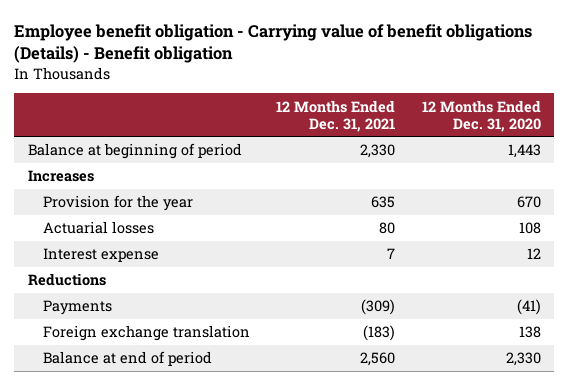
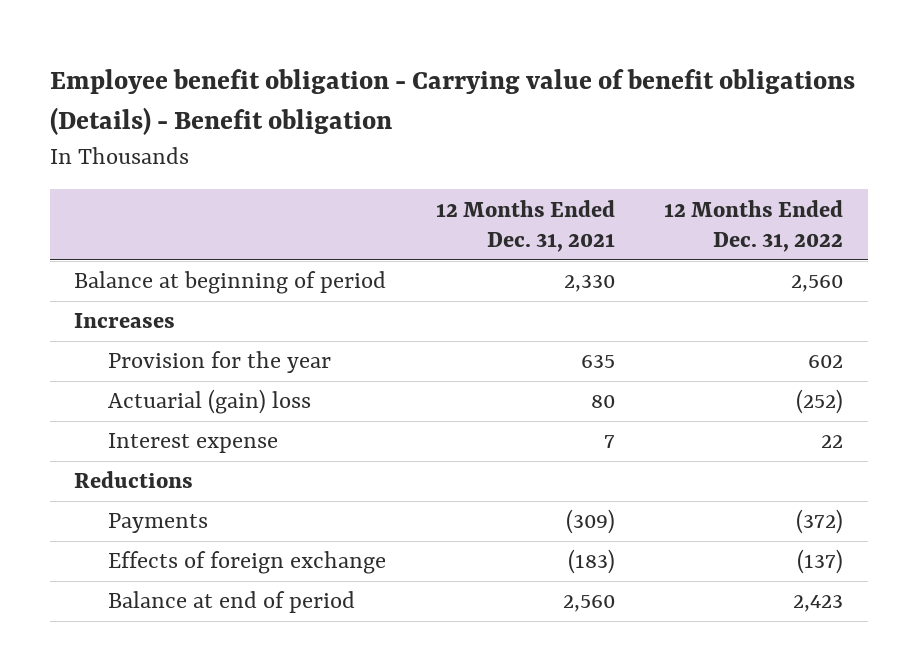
[421,99,541,132] 12 Months Ended Dec. 31, 2020 -> none
none -> [664,199,844,252] 12 Months Ended Dec. 31, 2022
[42,221,154,235] Actuarial losses -> [108,389,312,415] Actuarial (gain) loss
[42,325,250,342] Foreign exchange translation -> [108,551,387,575] Effects of foreign exchange

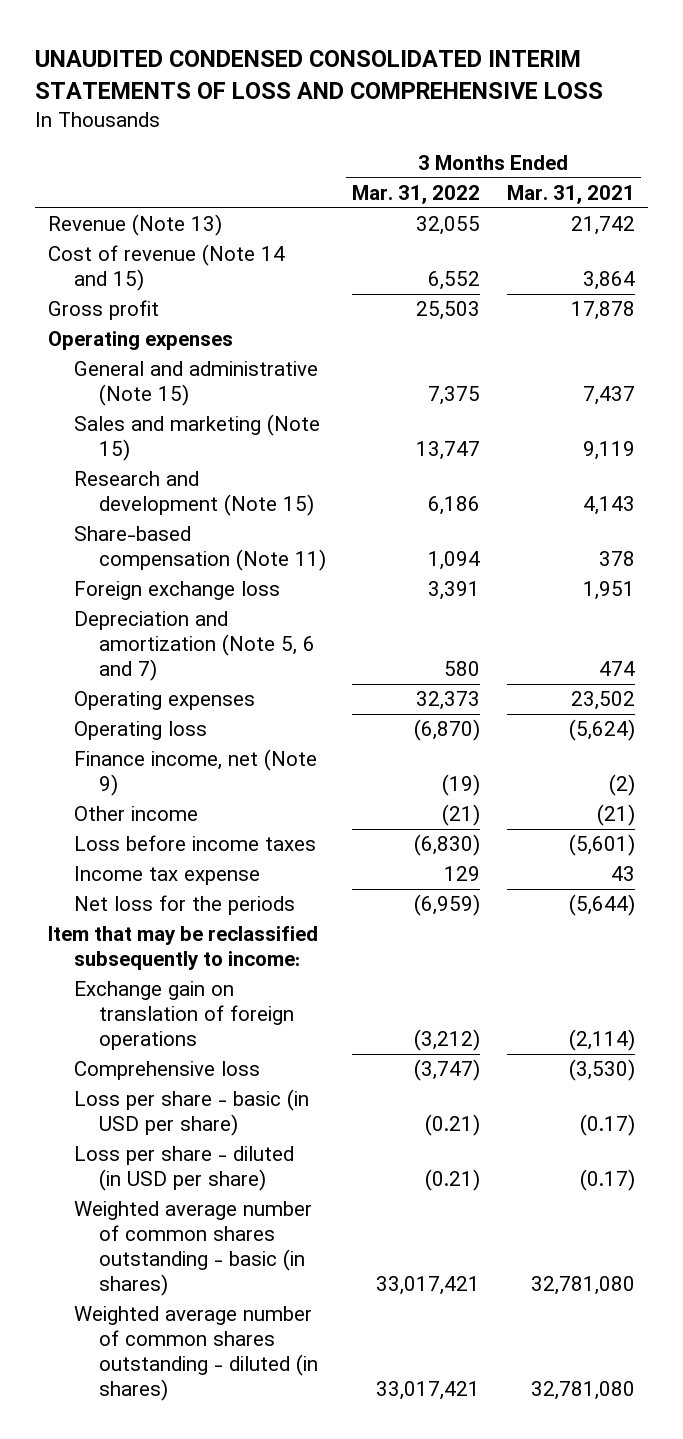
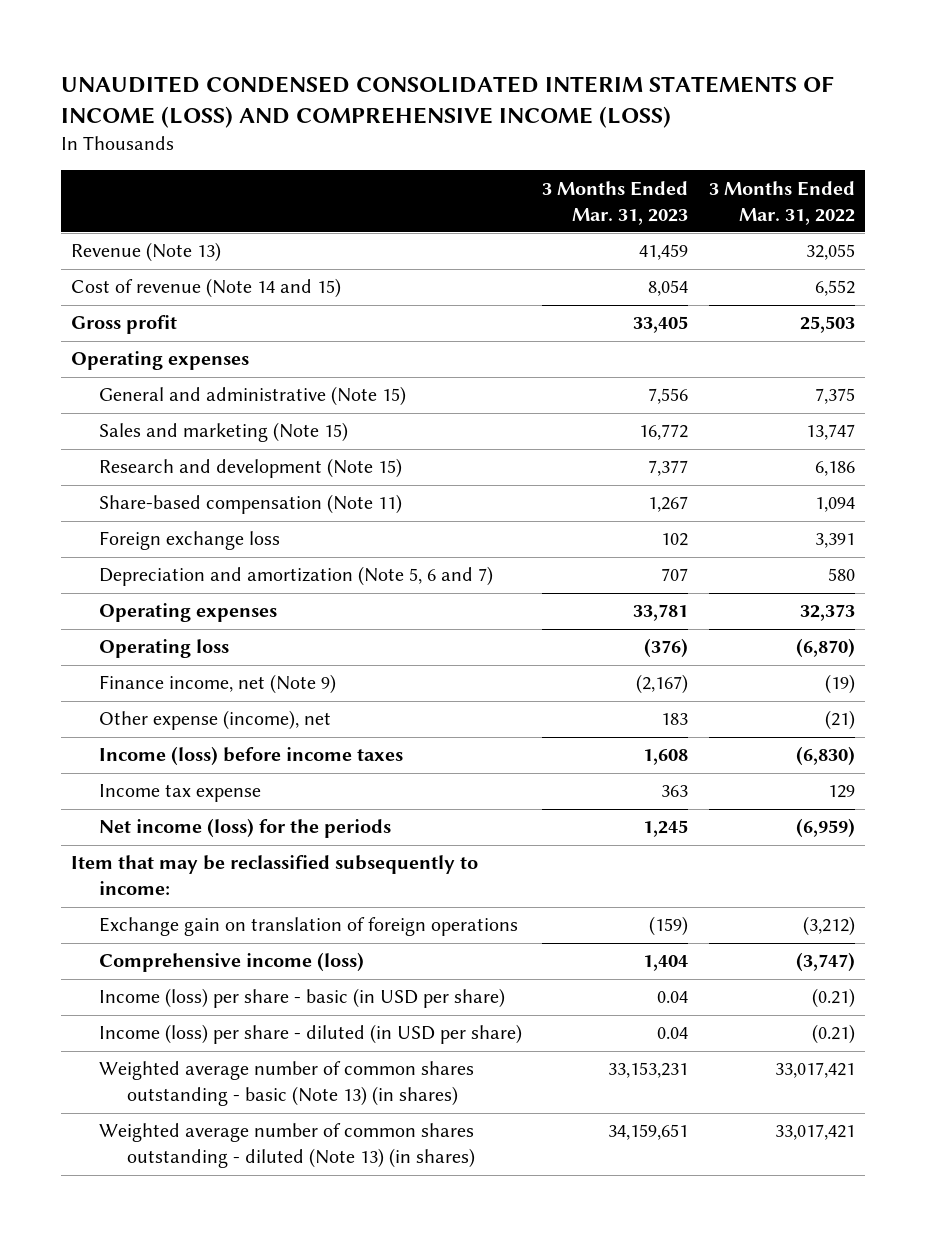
[35,50,604,100] UNAUDITED CONDENSED CONSOLIDATED INTERIM STATEMENTS OF LOSS AND COMPREHENSIVE LOSS -> [60,75,834,128] UNAUDITED CONDENSED CONSOLIDATED INTERIM STATEMENTS OF INCOME (LOSS) AND COMPREHENSIVE INCOME (LOSS)
[506,185,635,205] Mar. 31, 2021 -> none
none -> [542,180,689,225] 3 Months Ended Mar. 31, 2023
[73,806,198,822] Other income -> [98,710,331,731] Other expense (income), net
[73,835,316,852] Loss before income taxes -> [98,746,403,767] Income (loss) before income taxes
[73,895,295,916] Net loss for the periods -> [98,818,391,839] Net income (loss) for the periods
[73,1061,260,1081] Comprehensive loss -> [98,952,364,973] Comprehensive income (loss)
[73,1089,309,1137] Loss per share - basic (in USD per share) -> [98,988,505,1009] Income (loss) per share - basic (in USD per share)
[73,1146,294,1192] Loss per share - diluted (in USD per share) -> [98,1024,522,1045] Income (loss) per share - diluted (in USD per share)
[73,1201,312,1297] Weighted average number of common shares outstanding - basic (in shares) -> [98,1061,474,1107] Weighted average number of common shares outstanding - basic (Note 13) (in shares)
[73,1306,319,1402] Weighted average number of common shares outstanding - diluted (in shares) -> [98,1123,475,1169] Weighted average number of common shares outstanding - diluted (Note 13) (in shares)

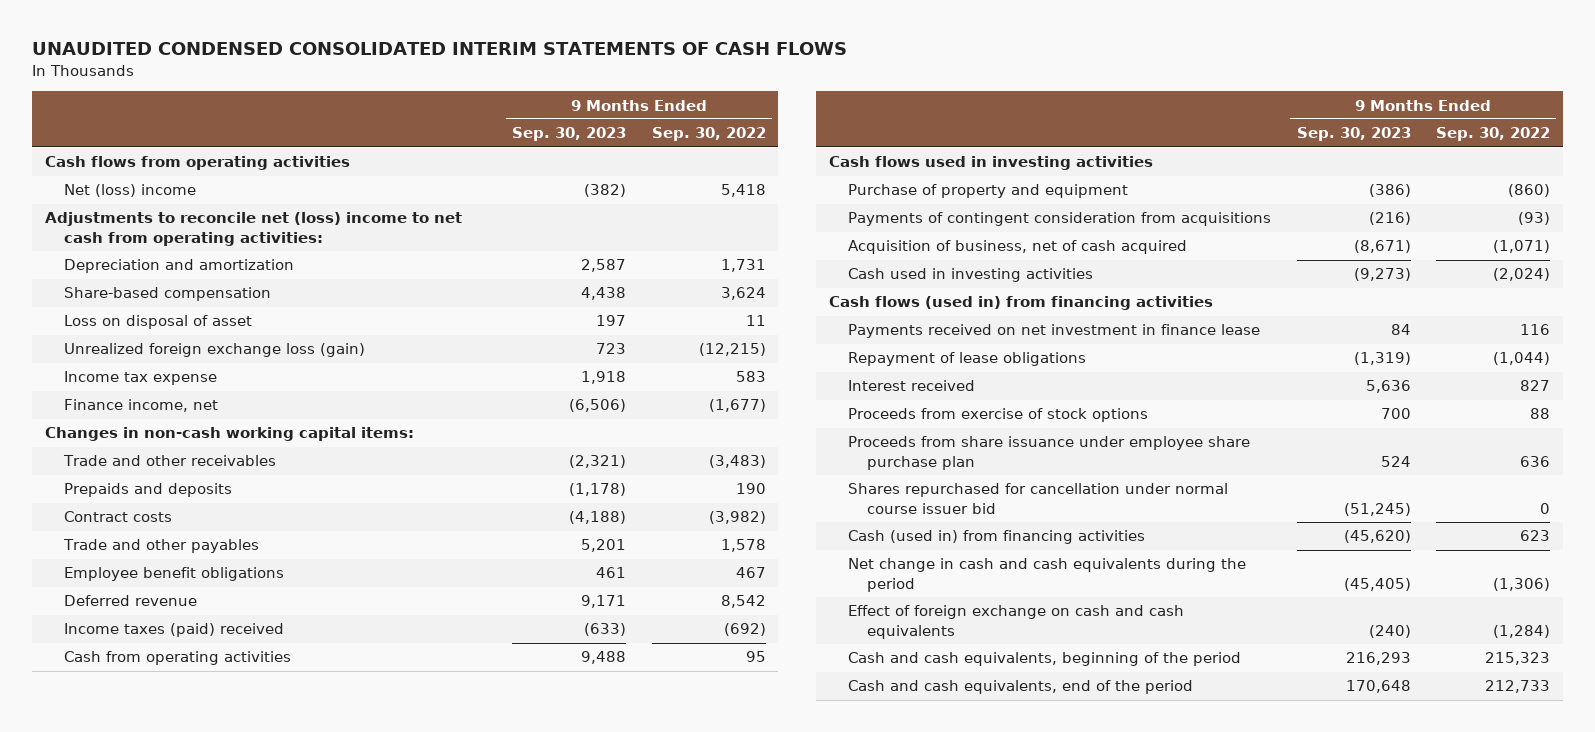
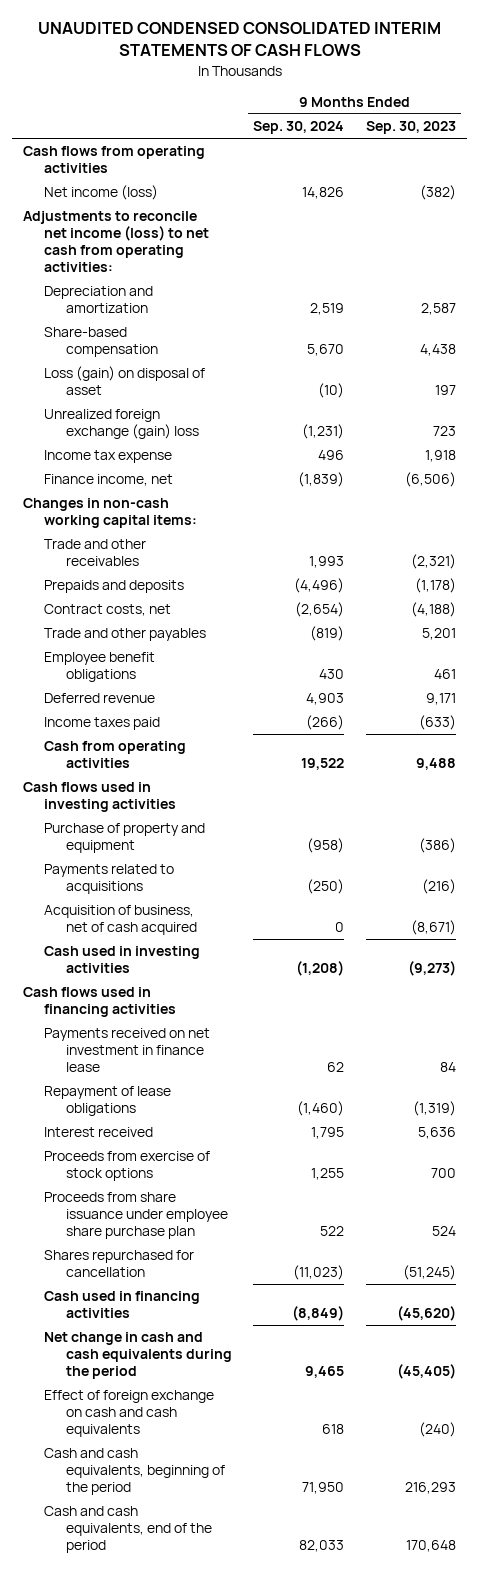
[651,127,766,142] Sep. 30, 2022 -> none
none -> [253,121,345,135] Sep. 30, 2024
[63,184,196,198] Net (loss) income -> [44,185,159,201] Net income (loss)
[44,212,462,246] Adjustments to reconcile net (loss) income to net cash from operating activities: -> [23,211,210,273] Adjustments to reconcile net income (loss) to net cash from operating activities:
[63,315,252,330] Loss on disposal of asset -> [44,366,206,396] Loss (gain) on disposal of asset
[63,343,365,358] Unrealized foreign exchange loss (gain) -> [44,409,199,440] Unrealized foreign exchange (gain) loss
[63,511,172,523] Contract costs -> [44,604,172,617] Contract costs, net
[63,623,284,638] Income taxes (paid) received -> [44,717,161,731] Income taxes paid
[848,212,1272,227] Payments of contingent consideration from acquisitions -> [44,864,175,895] Payments related to acquisitions
[828,296,1213,311] Cash flows (used in) from financing activities -> [23,987,177,1018] Cash flows used in financing activities
[848,483,1229,514] Shares repurchased for cancellation under normal course issuer bid -> [44,1250,195,1278] Shares repurchased for cancellation
[848,530,1146,545] Cash (used in) from financing activities -> [44,1291,201,1319] Cash used in financing activities

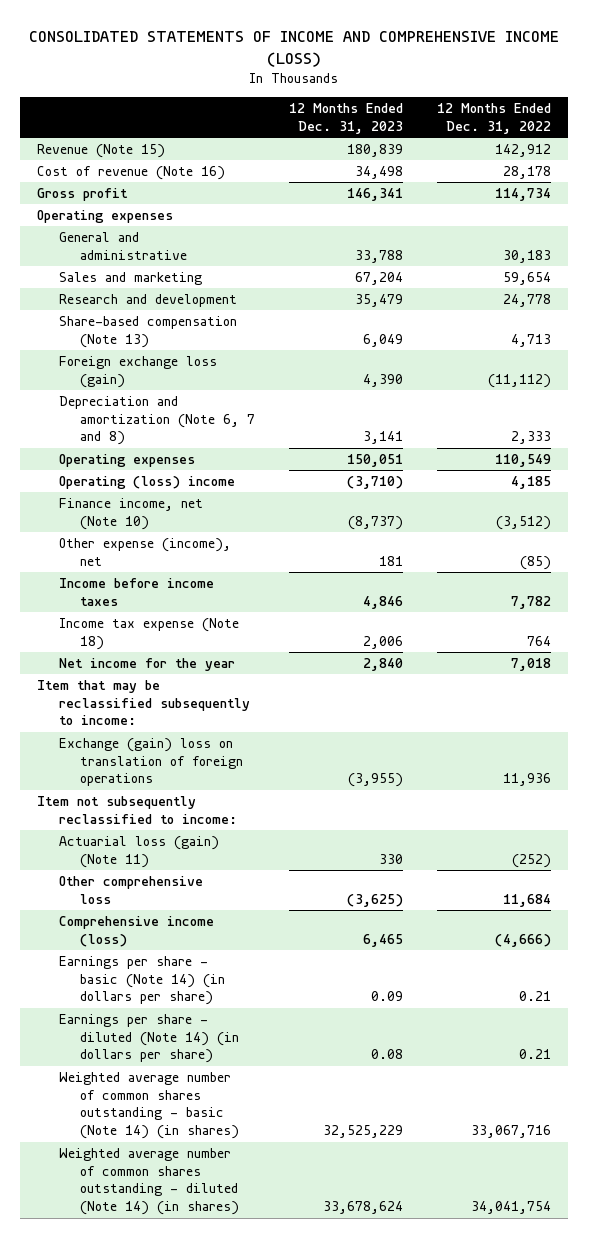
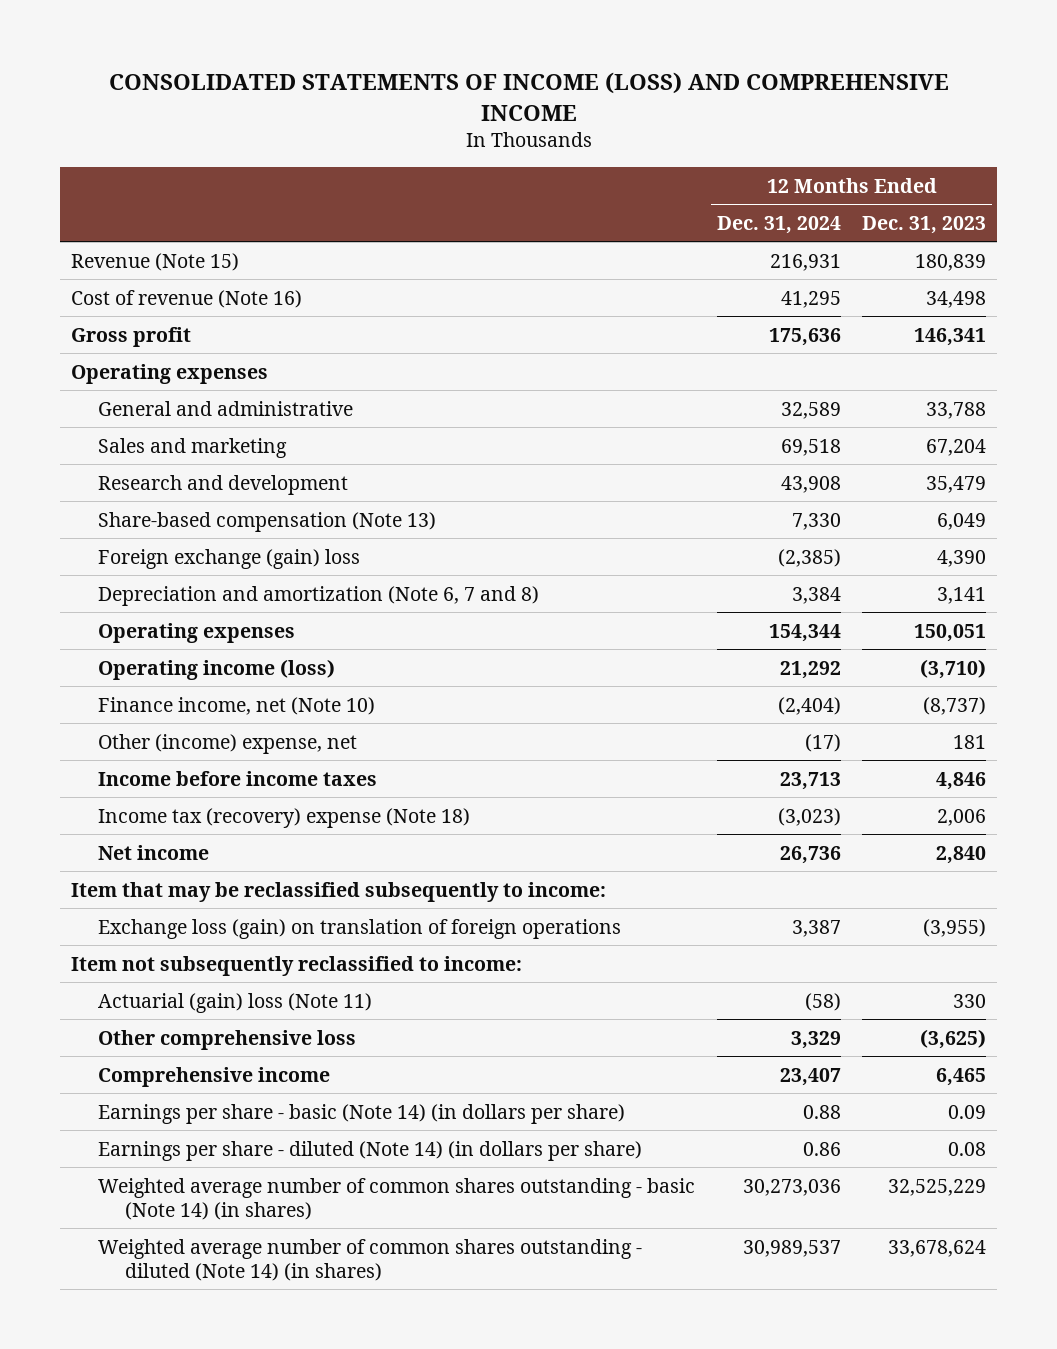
[29,31,560,67] CONSOLIDATED STATEMENTS OF INCOME AND COMPREHENSIVE INCOME (LOSS) -> [108,72,949,121] CONSOLIDATED STATEMENTS OF INCOME (LOSS) AND COMPREHENSIVE INCOME
[437,102,552,134] 12 Months Ended Dec. 31, 2022 -> none
none -> [716,215,841,234] Dec. 31, 2024
[58,356,217,388] Foreign exchange loss (gain) -> [97,548,360,569] Foreign exchange (gain) loss
[58,476,235,490] Operating (loss) income -> [97,658,335,680] Operating income (loss)
[58,538,231,566] Other expense (income), net -> [97,733,357,754] Other (income) expense, net
[58,618,239,650] Income tax expense (Note 18) -> [97,807,470,828] Income tax (recovery) expense (Note 18)
[58,658,235,672] Net income for the year -> [97,844,209,860] Net income
[58,738,243,787] Exchange (gain) loss on translation of foreign operations -> [97,918,621,939] Exchange loss (gain) on translation of foreign operations
[58,836,219,868] Actuarial loss (gain) (Note 11) -> [97,992,372,1013] Actuarial (gain) loss (Note 11)
[58,916,214,947] Comprehensive income (loss) -> [97,1066,330,1087] Comprehensive income

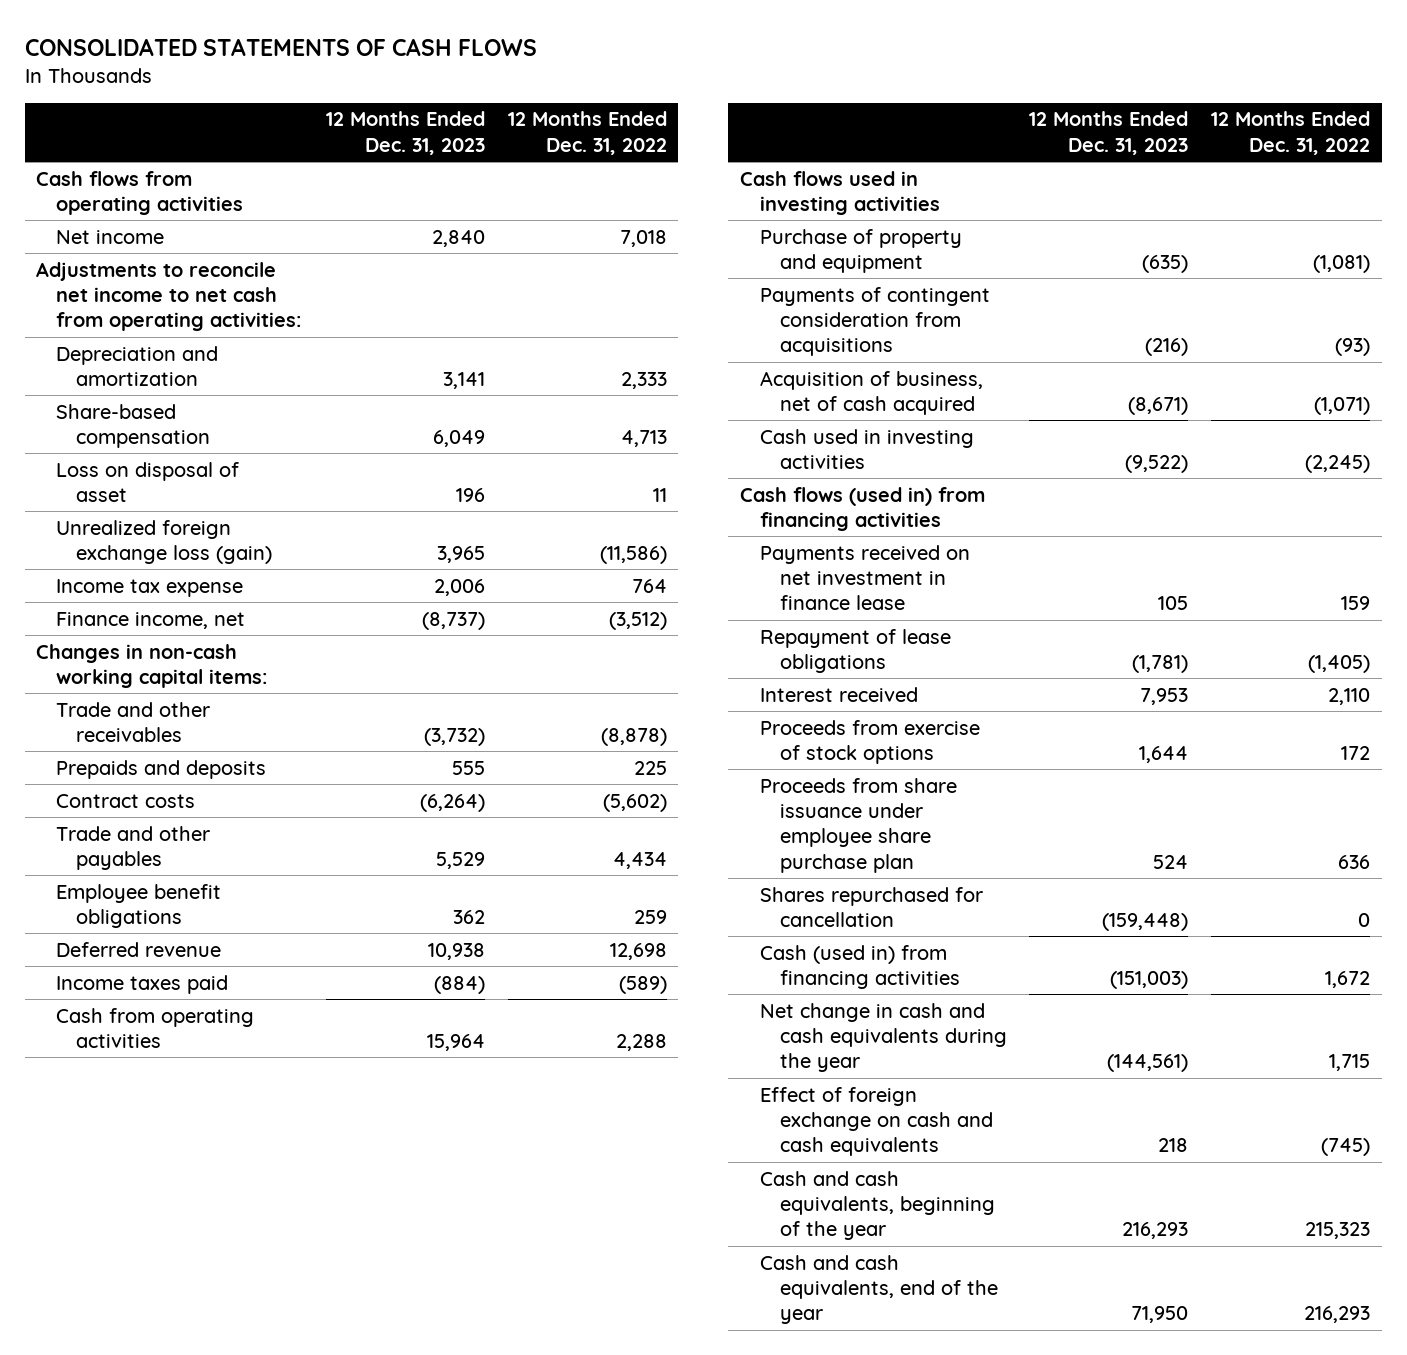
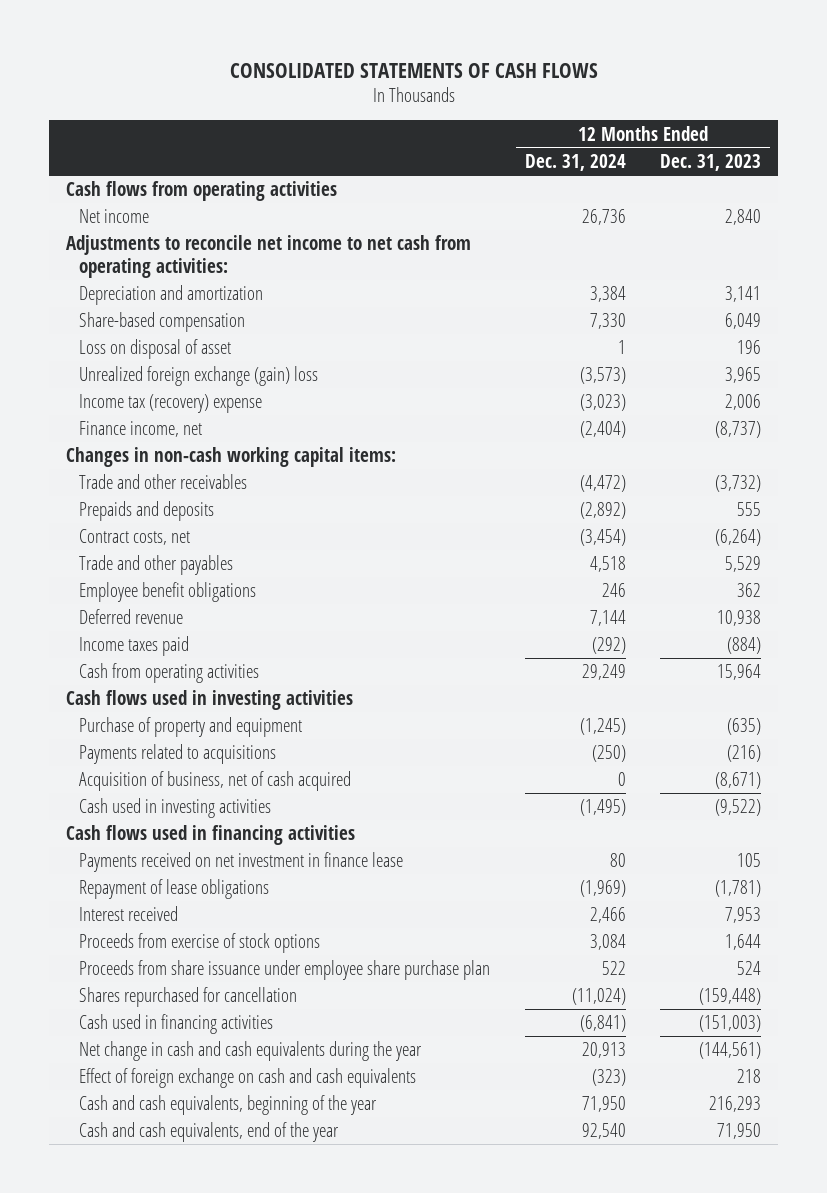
[507,111,667,155] 12 Months Ended Dec. 31, 2022 -> none
none -> [524,154,626,172] Dec. 31, 2024
[56,519,272,564] Unrealized foreign exchange loss (gain) -> [79,366,319,387] Unrealized foreign exchange (gain) loss
[56,578,244,597] Income tax expense -> [79,394,263,414] Income tax (recovery) expense
[56,793,196,808] Contract costs -> [79,529,191,546] Contract costs, net
[759,286,990,357] Payments of contingent consideration from acquisitions -> [79,744,277,765] Payments related to acquisitions
[739,486,985,531] Cash flows (used in) from financing activities -> [66,825,356,846] Cash flows used in financing activities
[759,944,960,989] Cash (used in) from financing activities -> [79,1014,274,1035] Cash used in financing activities

